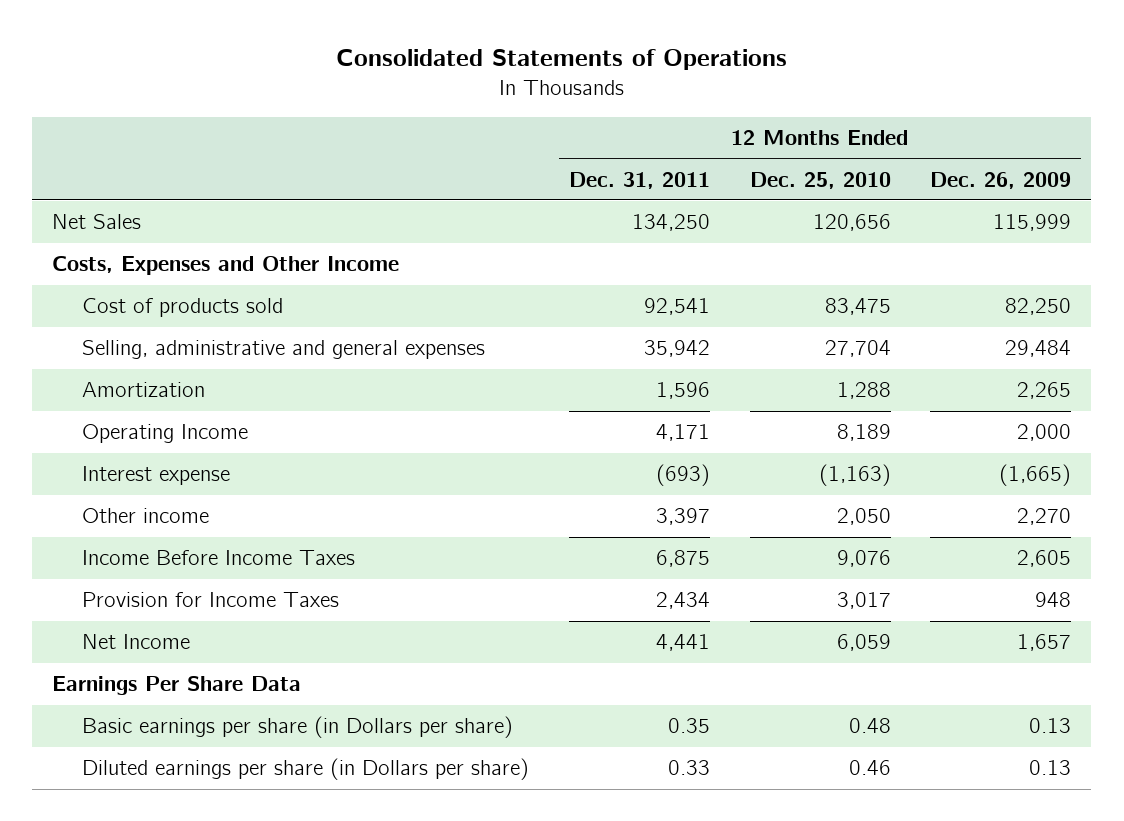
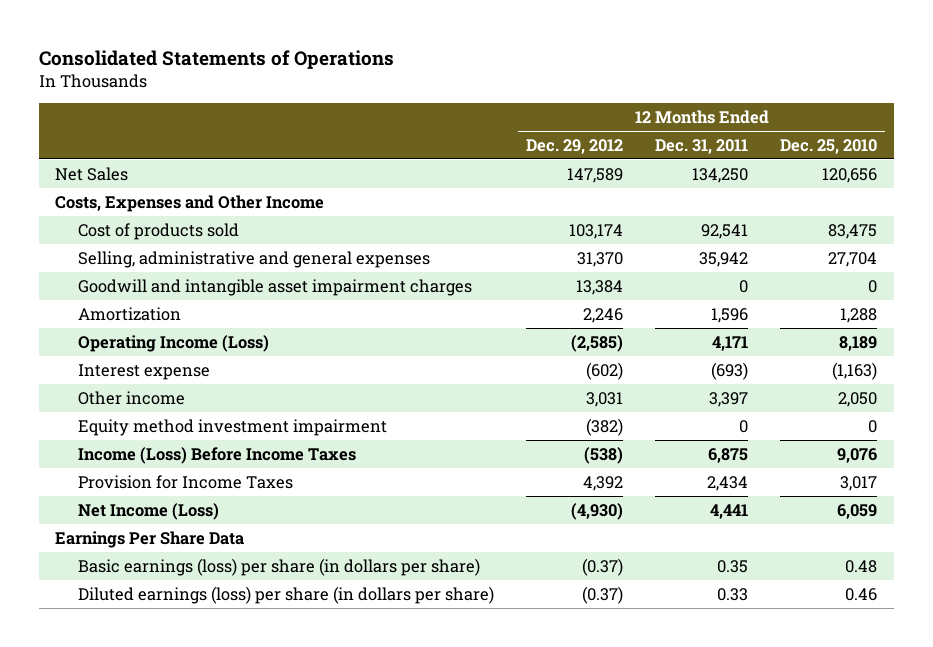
[930,171,1072,189] Dec. 26, 2009 -> none
none -> [525,138,623,154] Dec. 29, 2012
none -> [77,278,472,296] Goodwill and intangible asset impairment charges
[82,424,249,444] Operating Income -> [77,334,269,352] Operating Income (Loss)
none -> [77,418,387,436] Equity method investment impairment
[82,550,356,566] Income Before Income Taxes -> [77,446,356,464] Income (Loss) Before Income Taxes
[82,634,191,650] Net Income -> [77,502,219,520] Net Income (Loss)
[82,716,514,739] Basic earnings per share (in Dollars per share) -> [77,557,480,576] Basic earnings (loss) per share (in dollars per share)
[82,758,530,781] Diluted earnings per share (in Dollars per share) -> [77,585,494,604] Diluted earnings (loss) per share (in dollars per share)

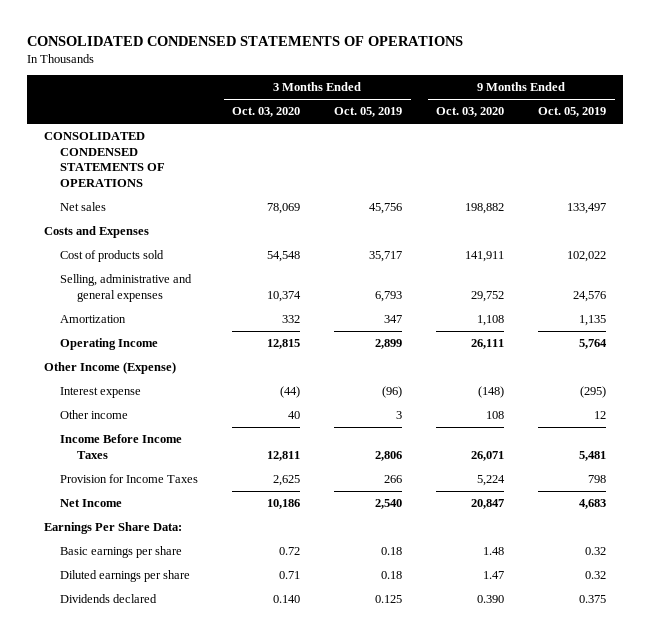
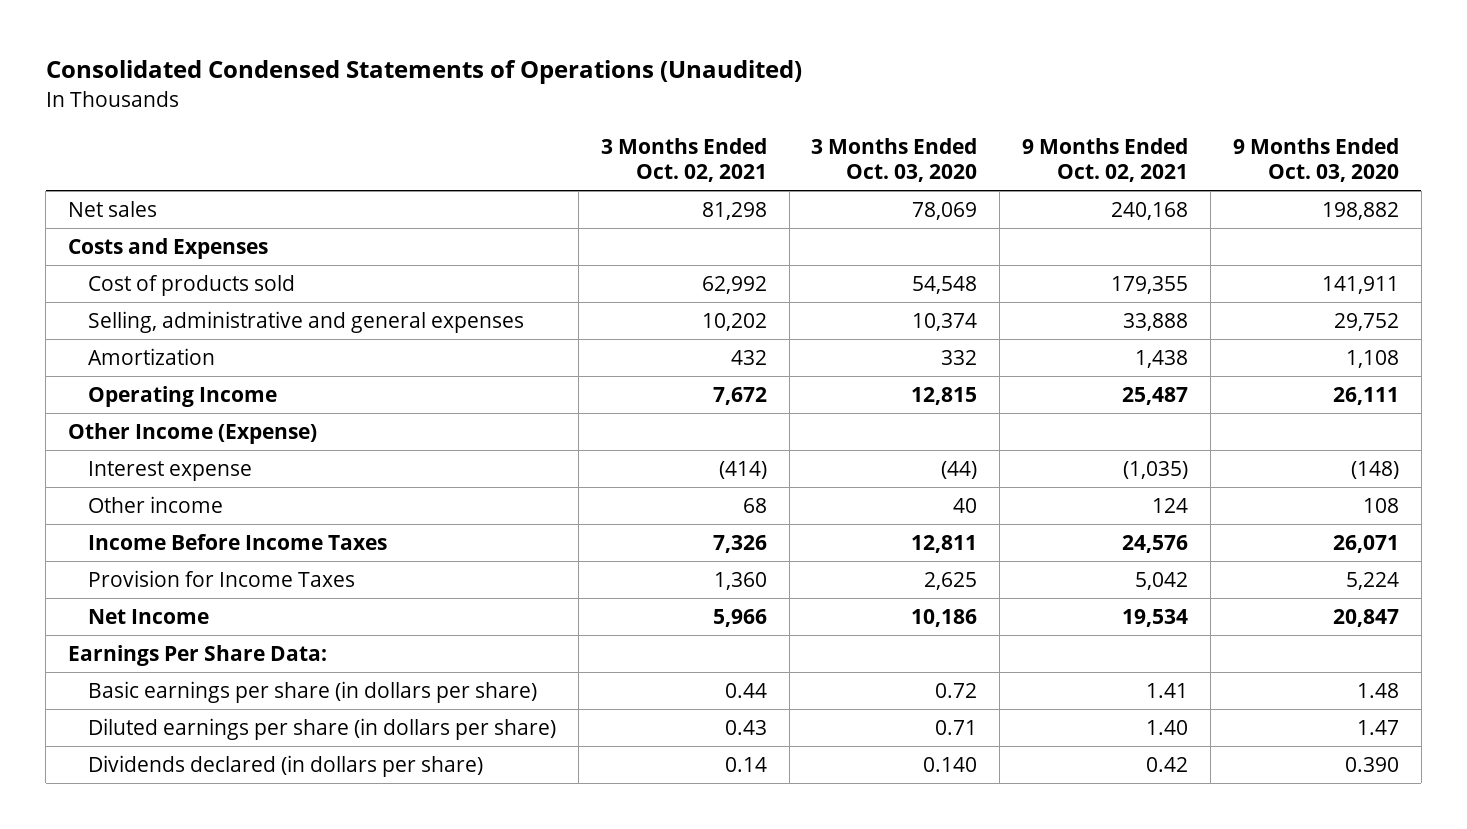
[26,36,463,47] CONSOLIDATED CONDENSED STATEMENTS OF OPERATIONS -> [45,60,802,85] Consolidated Condensed Statements of Operations (Unaudited)
[334,107,403,118] Oct. 05, 2019 -> none
[538,107,607,118] Oct. 05, 2019 -> none
none -> [600,138,767,183] 3 Months Ended Oct. 02, 2021
none -> [1022,138,1189,183] 9 Months Ended Oct. 02, 2021
[43,131,166,188] CONSOLIDATED CONDENSED STATEMENTS OF OPERATIONS -> none
[60,545,183,558] Basic earnings per share -> [88,681,538,704] Basic earnings per share (in dollars per share)
[60,569,191,582] Diluted earnings per share -> [88,718,557,741] Diluted earnings per share (in dollars per share)
[60,593,158,603] Dividends declared -> [88,755,484,778] Dividends declared (in dollars per share)

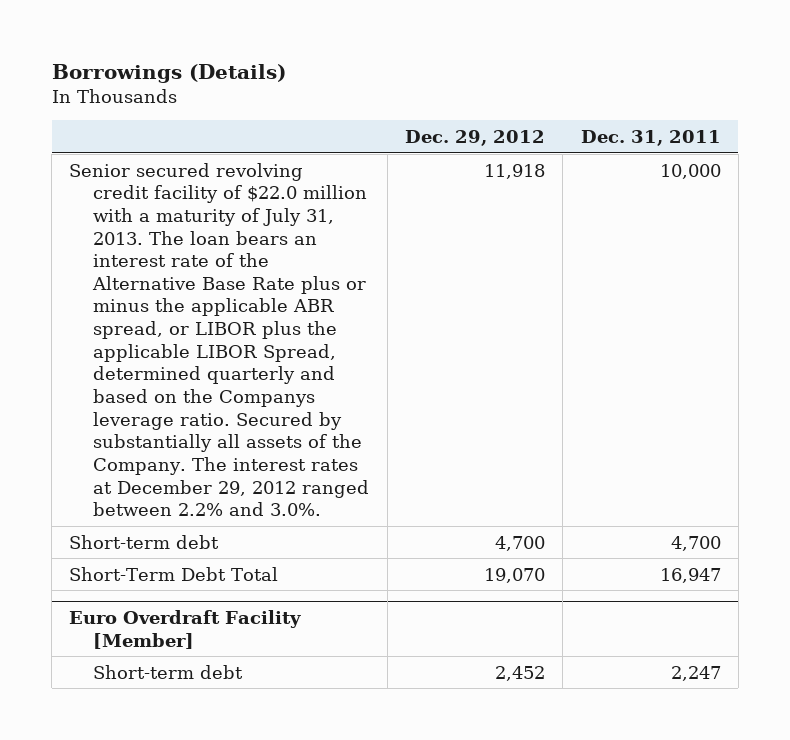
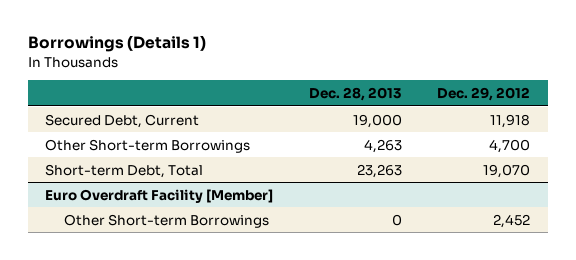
[51,63,286,83] Borrowings (Details) -> [27,35,206,53] Borrowings (Details 1)
[580,129,721,146] Dec. 31, 2011 -> none
none -> [308,86,402,101] Dec. 28, 2013
[69,162,370,517] Senior secured revolving credit facility of $22.0 million with a maturity of July 31, 2013. The loan bears an interest rate of the Alternative Base Rate plus or minus the applicable ABR spread, or LIBOR plus the applicable LIBOR Spread, determined quarterly and based on the Companys leverage ratio. Secured by substantially all assets of the Company. The interest rates at December 29, 2012 ranged between 2.2% and 3.0%. -> [45,113,200,128] Secured Debt, Current
[69,534,220,549] Short-term debt -> [45,138,251,153] Other Short-term Borrowings
[69,566,279,581] Short-Term Debt Total -> [45,163,204,178] Short-term Debt, Total
[93,664,244,679] Short-term debt -> [63,213,269,228] Other Short-term Borrowings

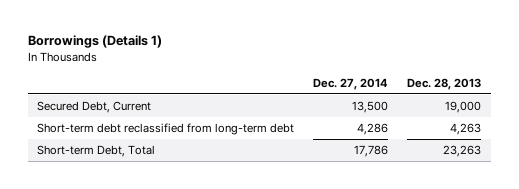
[437,86,531,101] Dec. 29, 2012 -> none
none -> [313,77,389,90] Dec. 27, 2014
[45,138,251,153] Other Short-term Borrowings -> [37,122,295,135] Short-term debt reclassified from long-term debt
[45,188,274,203] Euro Overdraft Facility [Member] -> none
[63,213,269,228] Other Short-term Borrowings -> none

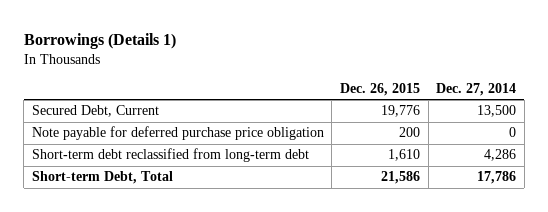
[407,77,482,90] Dec. 28, 2013 -> none
none -> [340,82,421,96] Dec. 26, 2015
none -> [31,126,324,141] Note payable for deferred purchase price obligation

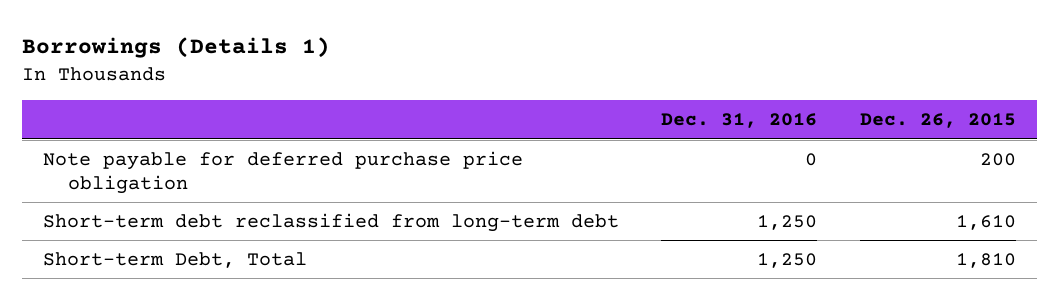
[436,82,517,96] Dec. 27, 2014 -> none
none -> [661,113,818,129] Dec. 31, 2016
[31,105,159,118] Secured Debt, Current -> none
[381,171,421,185] 21,586 -> [955,252,1016,268] 1,810

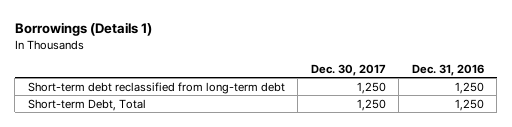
[859,113,1016,129] Dec. 26, 2015 -> none
none -> [310,64,386,77] Dec. 30, 2017
[42,150,523,194] Note payable for deferred purchase price obligation -> none

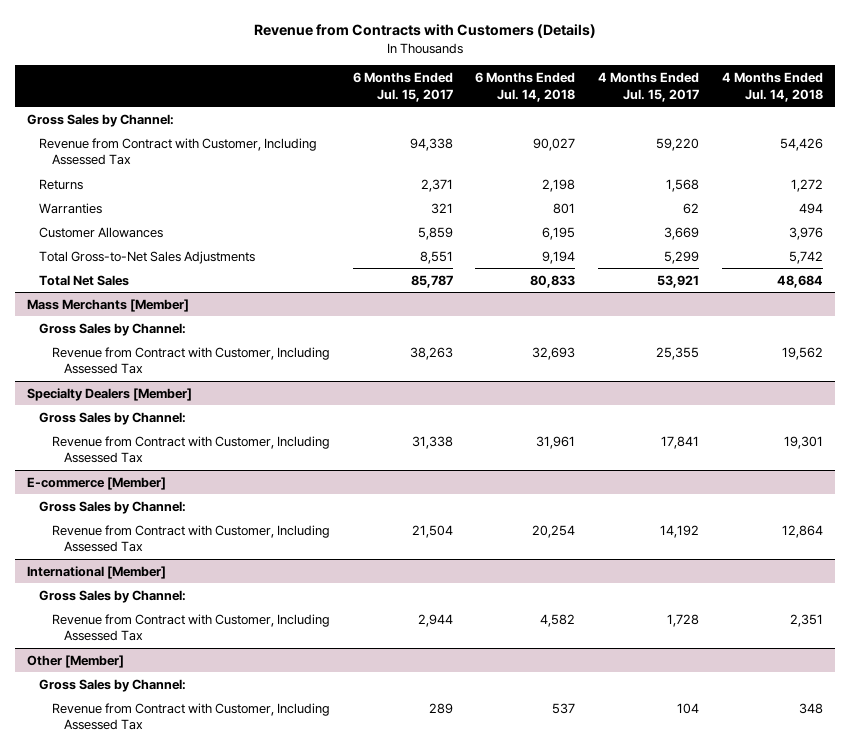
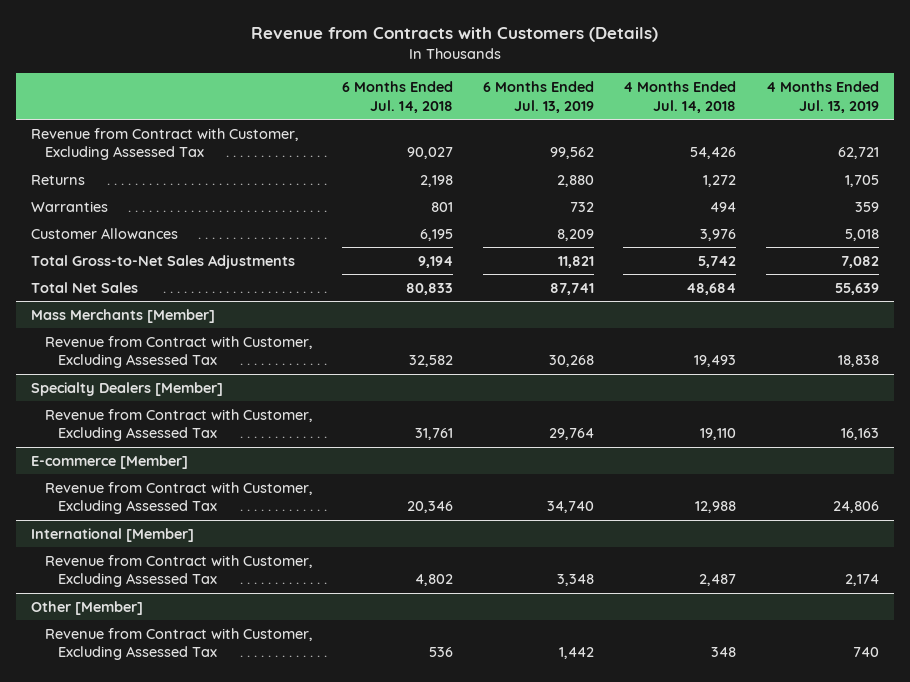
[352,72,453,102] 6 Months Ended Jul. 15, 2017 -> none
[598,72,700,102] 4 Months Ended Jul. 15, 2017 -> none
none -> [482,81,594,113] 6 Months Ended Jul. 13, 2019
none -> [765,81,879,113] 4 Months Ended Jul. 13, 2019
[26,113,174,127] Gross Sales by Channel: -> none
[39,137,318,166] Revenue from Contract with Customer, Including Assessed Tax -> [30,127,299,161] Revenue from Contract with Customer, Excluding Assessed Tax
[39,322,187,336] Gross Sales by Channel: -> none
[51,346,330,375] Revenue from Contract with Customer, Including Assessed Tax -> [44,335,313,369] Revenue from Contract with Customer, Excluding Assessed Tax
[532,346,576,360] 32,693 -> [409,355,454,368] 32,582
[782,346,824,360] 19,562 -> [694,355,737,368] 19,493
[39,411,187,425] Gross Sales by Channel: -> none
[51,435,330,464] Revenue from Contract with Customer, Including Assessed Tax -> [44,408,313,442] Revenue from Contract with Customer, Excluding Assessed Tax
[536,435,576,449] 31,961 -> [415,428,454,441] 31,761
[784,435,824,449] 19,301 -> [700,428,737,441] 19,110
[39,500,187,514] Gross Sales by Channel: -> none
[51,524,330,553] Revenue from Contract with Customer, Including Assessed Tax -> [44,481,313,515] Revenue from Contract with Customer, Excluding Assessed Tax
[532,524,576,538] 20,254 -> [407,501,454,514] 20,346
[782,524,824,538] 12,864 -> [695,501,737,514] 12,988
[39,589,187,603] Gross Sales by Channel: -> none
[51,613,330,642] Revenue from Contract with Customer, Including Assessed Tax -> [44,554,313,588] Revenue from Contract with Customer, Excluding Assessed Tax
[540,613,576,627] 4,582 -> [415,574,454,587] 4,802
[790,613,824,627] 2,351 -> [699,574,737,587] 2,487
[39,678,187,692] Gross Sales by Channel: -> none
[51,702,330,731] Revenue from Contract with Customer, Including Assessed Tax -> [44,627,313,661] Revenue from Contract with Customer, Excluding Assessed Tax
[552,702,576,714] 537 -> [429,647,454,658] 536

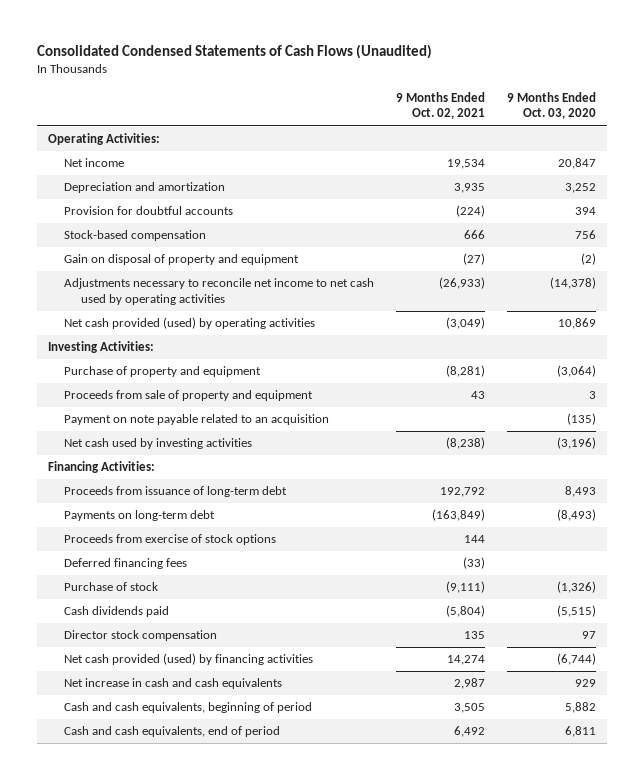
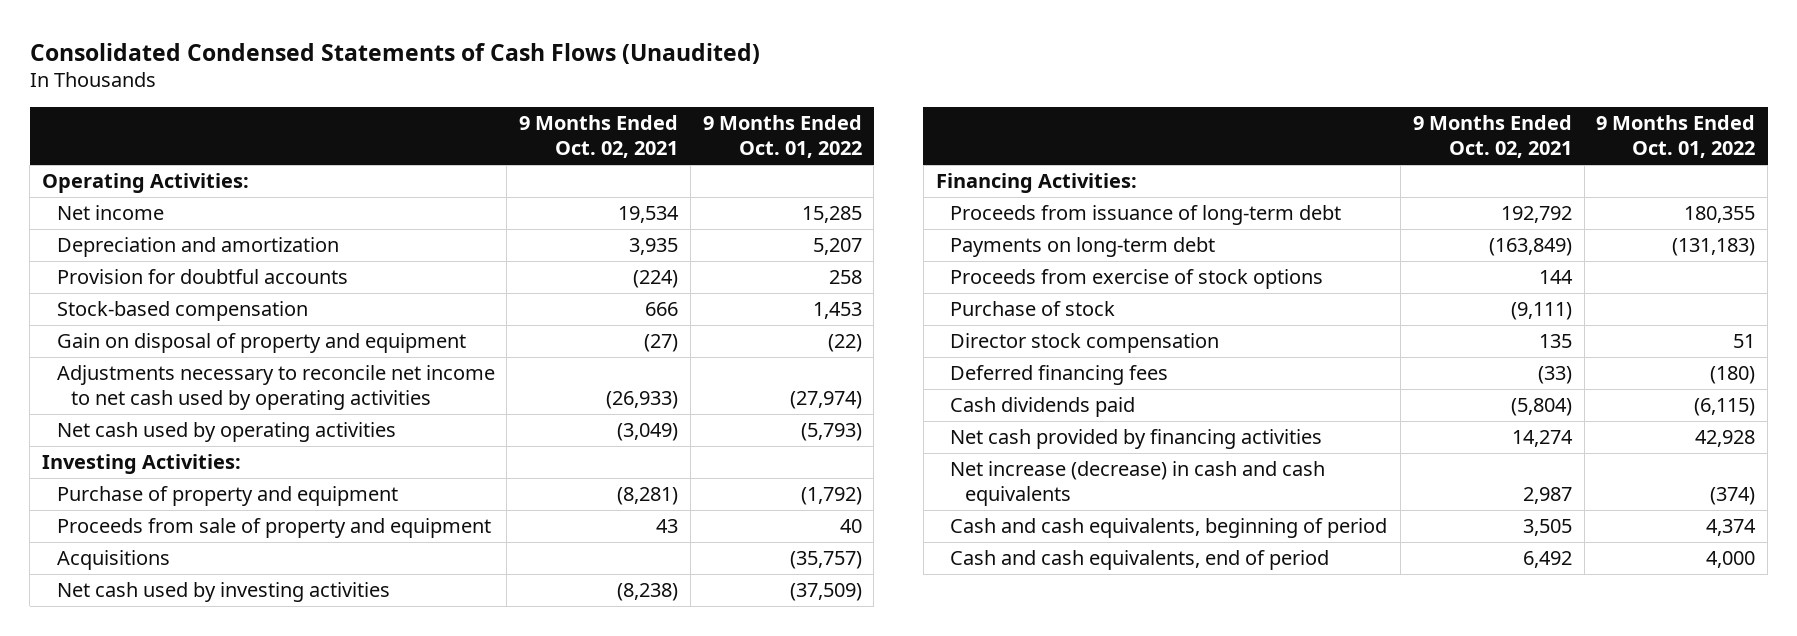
[507,91,597,120] 9 Months Ended Oct. 03, 2020 -> none
none -> [702,115,862,159] 9 Months Ended Oct. 01, 2022
[64,317,316,330] Net cash provided (used) by operating activities -> [56,422,396,443] Net cash used by operating activities
[64,414,330,426] Payment on note payable related to an acquisition -> none
none -> [56,550,170,571] Acquisitions
[64,558,188,570] Deferred financing fees -> [950,365,1169,386] Deferred financing fees
[64,606,170,618] Cash dividends paid -> [950,397,1136,418] Cash dividends paid
[64,653,314,666] Net cash provided (used) by financing activities -> [950,429,1323,450] Net cash provided by financing activities
[64,678,283,690] Net increase in cash and cash equivalents -> [950,461,1326,507] Net increase (decrease) in cash and cash equivalents

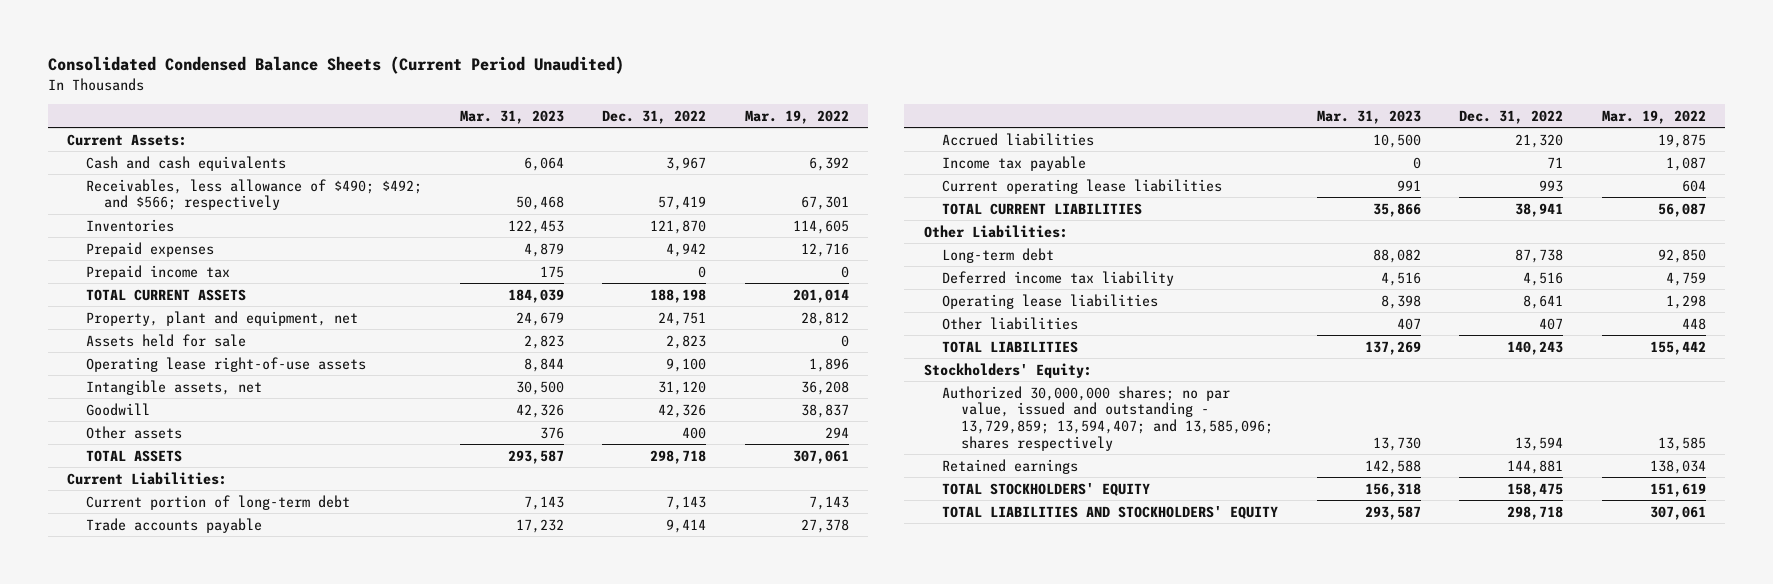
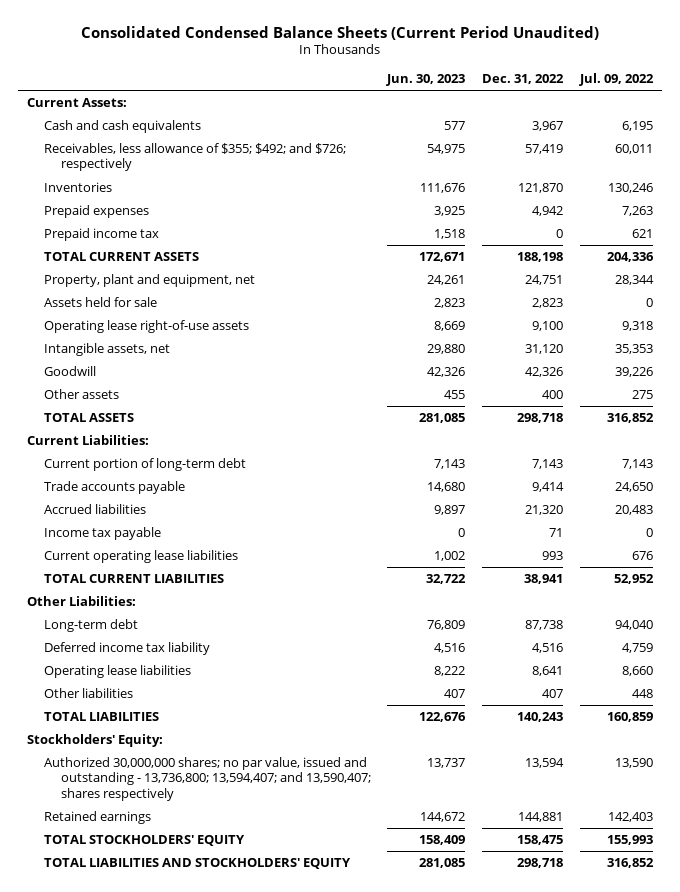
[460,109,565,124] Mar. 31, 2023 -> none
[744,109,849,124] Mar. 19, 2022 -> none
none -> [386,74,466,87] Jun. 30, 2023
none -> [579,73,655,87] Jul. 09, 2022
[85,178,422,211] Receivables, less allowance of $490; $492; and $566; respectively -> [43,143,346,172] Receivables, less allowance of $355; $492; and $726; respectively
[942,385,1274,451] Authorized 30,000,000 shares; no par value, issued and outstanding - 13,729,859; 13,594,407; and 13,585,096; shares respectively -> [43,757,371,801] Authorized 30,000,000 shares; no par value, issued and outstanding - 13,736,800; 13,594,407; and 13,590,407; shares respectively

